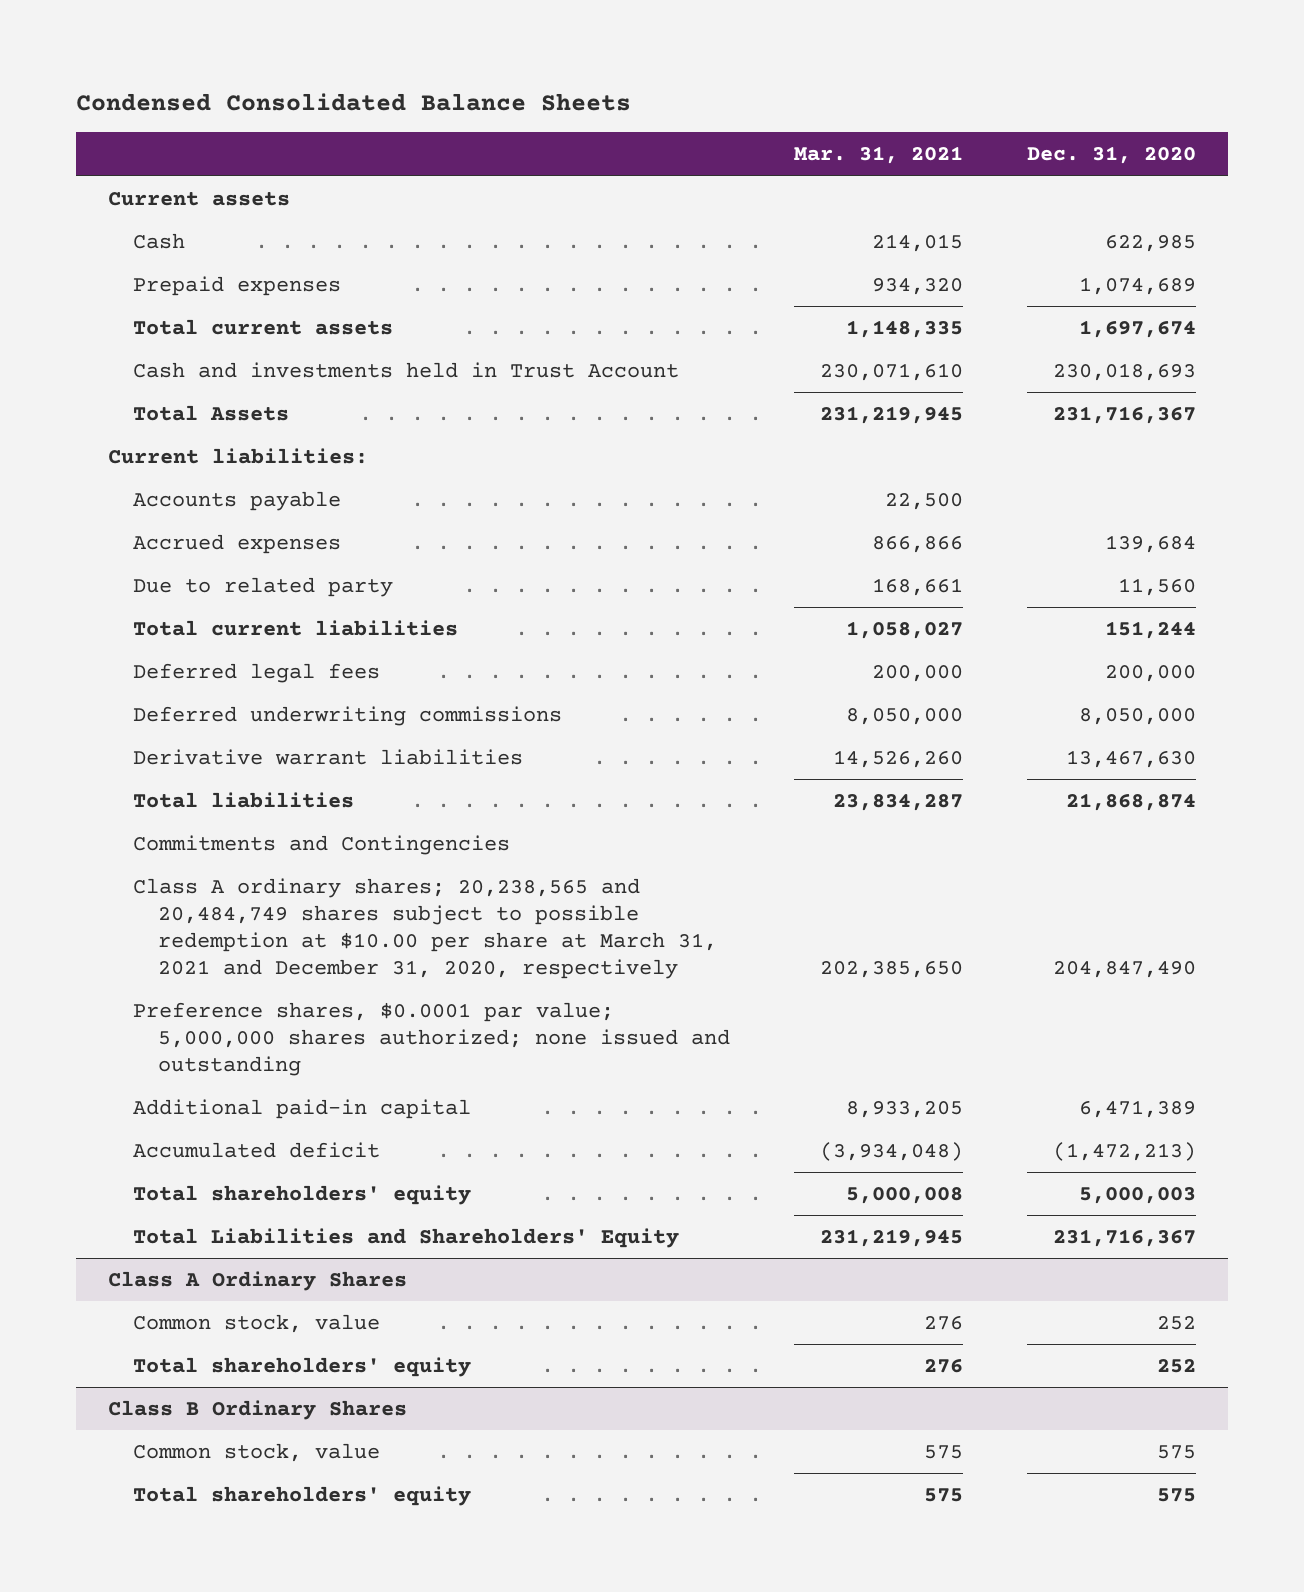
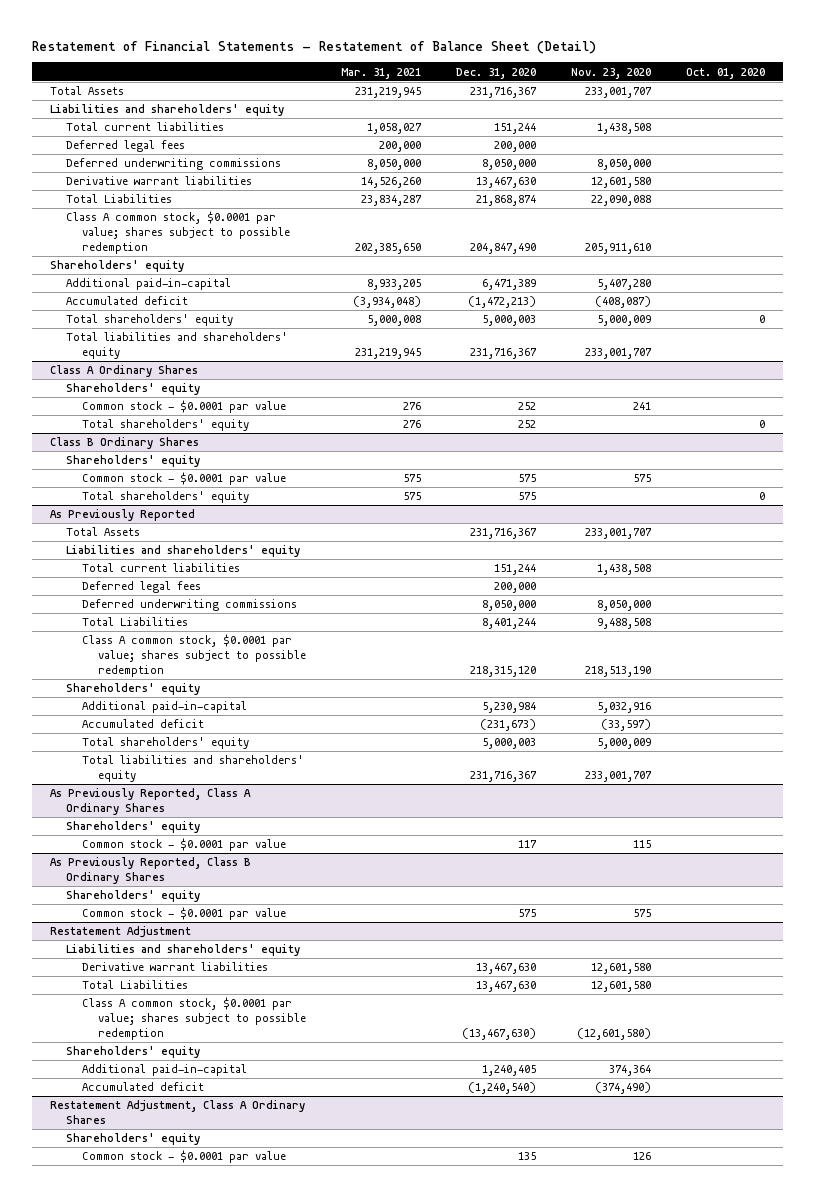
[76,93,632,112] Condensed Consolidated Balance Sheets -> [32,40,597,54] Restatement of Financial Statements - Restatement of Balance Sheet (Detail)
none -> [571,67,652,79] Nov. 23, 2020
none -> [686,67,766,79] Oct. 01, 2020
[108,192,291,207] Current assets -> none
[133,233,186,250] Cash -> none
[133,276,342,297] Prepaid expenses -> none
[133,319,394,336] Total current assets -> none
[133,362,680,379] Cash and investments held in Trust Account -> none
[108,448,369,465] Current liabilities: -> none
[133,491,342,512] Accounts payable -> none
[133,534,342,555] Accrued expenses -> none
[133,577,394,598] Due to related party -> none
none -> [49,104,284,117] Liabilities and shareholders' equity
[133,835,511,856] Commitments and Contingencies -> none
[133,1002,731,1077] Preference shares, $0.0001 par value; 5,000,000 shares authorized; none issued and outstanding -> none
[133,792,355,809] Total liabilities -> [66,194,173,204] Total Liabilities
[133,878,718,980] Class A ordinary shares; 20,238,565 and 20,484,749 shares subject to possible redemption at $10.00 per share at March 31, 2021 and December 31, 2020, respectively -> [66,211,291,255] Class A common stock, $0.0001 par value; shares subject to possible redemption
none -> [49,260,184,273] Shareholders' equity
[133,1099,472,1120] Additional paid-in capital -> [66,278,232,291] Additional paid-in-capital
[133,1228,680,1249] Total Liabilities and Shareholders' Equity -> [66,332,289,360] Total liabilities and shareholders' equity
none -> [66,383,201,396] Shareholders' equity
[133,1314,381,1334] Common stock, value -> [82,400,287,414] Common stock - $0.0001 par value
none -> [66,455,201,468] Shareholders' equity
[133,1443,381,1463] Common stock, value -> [82,472,287,486] Common stock - $0.0001 par value
none -> [49,509,195,522] As Previously Reported
none -> [66,527,141,537] Total Assets
none -> [66,545,301,558] Liabilities and shareholders' equity
none -> [82,563,241,573] Total current liabilities
none -> [82,581,202,594] Deferred legal fees
none -> [82,599,298,612] Deferred underwriting commissions
none -> [82,617,189,627] Total Liabilities
none -> [82,634,307,678] Class A common stock, $0.0001 par value; shares subject to possible redemption
none -> [66,683,201,696] Shareholders' equity
none -> [82,701,248,714] Additional paid-in-capital
none -> [82,719,205,729] Accumulated deficit
none -> [82,737,250,750] Total shareholders' equity
none -> [82,755,305,783] Total liabilities and shareholders' equity
none -> [49,788,251,816] As Previously Reported, Class A Ordinary Shares
none -> [66,821,201,834] Shareholders' equity
none -> [82,838,287,852] Common stock - $0.0001 par value
none -> [49,857,251,885] As Previously Reported, Class B Ordinary Shares
none -> [66,890,201,903] Shareholders' equity
none -> [82,907,287,921] Common stock - $0.0001 par value
none -> [49,926,191,939] Restatement Adjustment
none -> [66,944,301,957] Liabilities and shareholders' equity
none -> [82,962,269,972] Derivative warrant liabilities
none -> [82,980,189,990] Total Liabilities
none -> [82,997,307,1041] Class A common stock, $0.0001 par value; shares subject to possible redemption
none -> [66,1046,201,1059] Shareholders' equity
none -> [82,1064,248,1077] Additional paid-in-capital
none -> [82,1082,205,1092] Accumulated deficit
none -> [49,1100,305,1125] Restatement Adjustment, Class A Ordinary Shares
none -> [66,1133,201,1146] Shareholders' equity
none -> [82,1150,287,1164] Common stock - $0.0001 par value

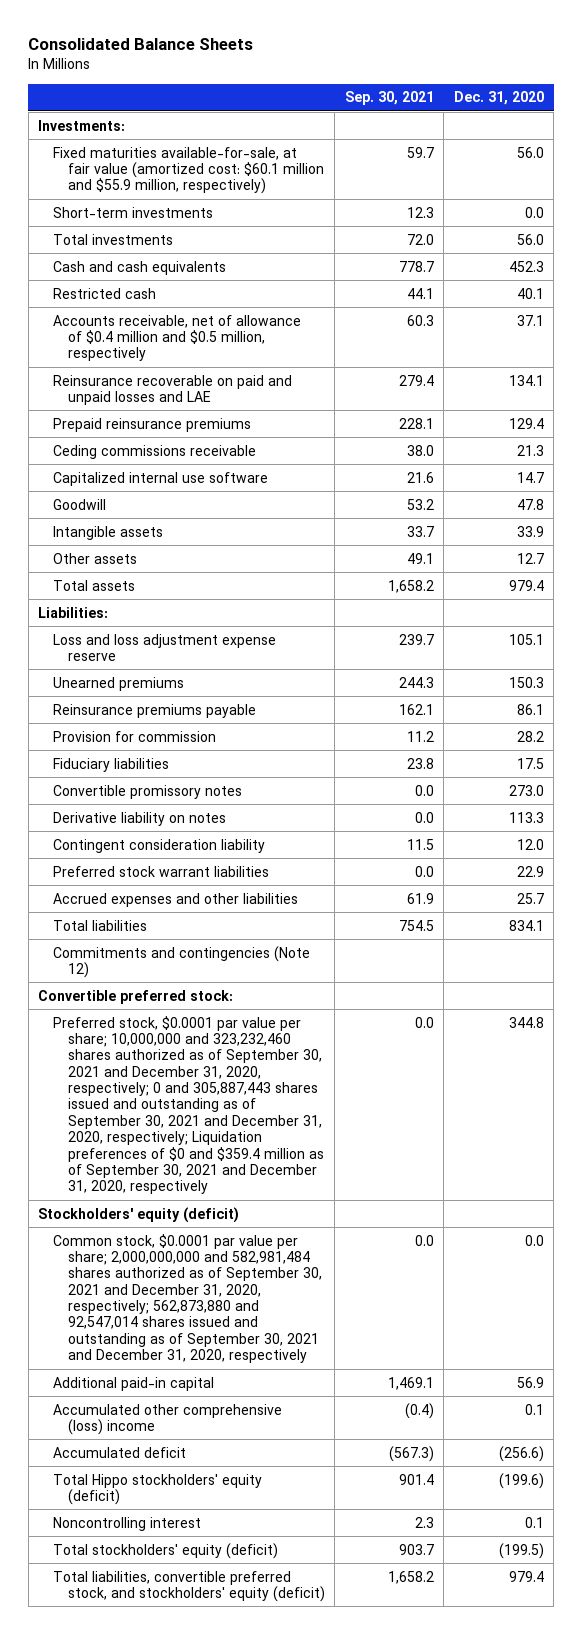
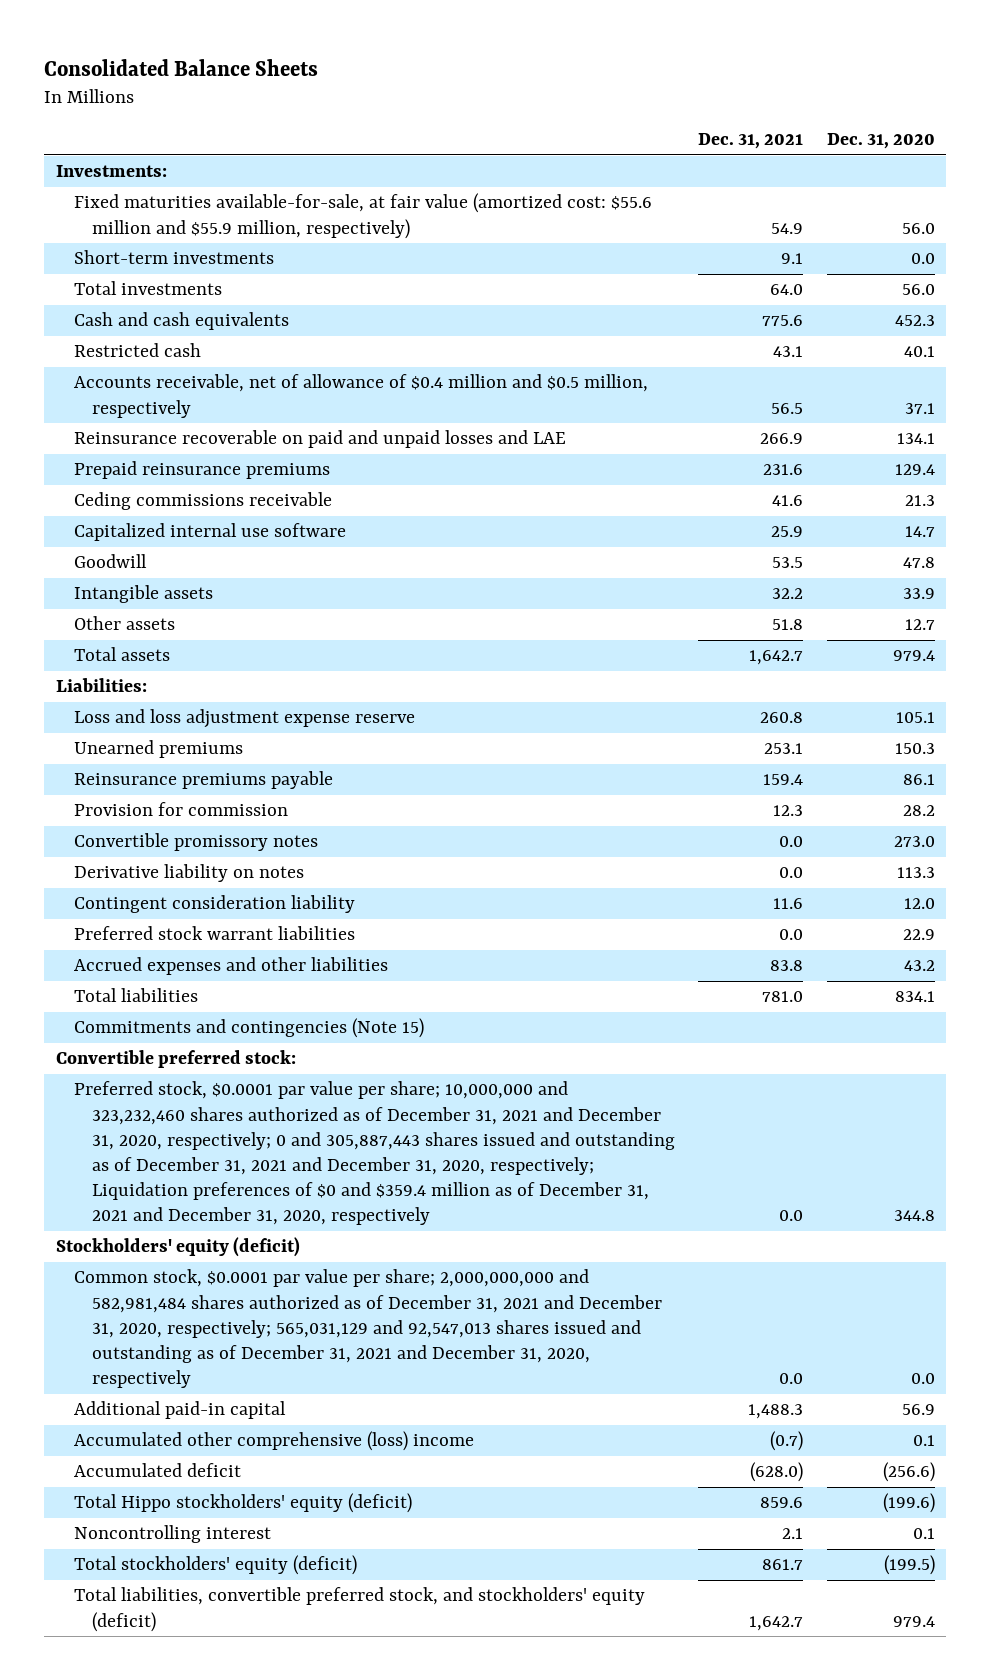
[344,91,434,106] Sep. 30, 2021 -> none
none -> [698,132,804,149] Dec. 31, 2021
[53,146,324,195] Fixed maturities available-for-sale, at fair value (amortized cost: $60.1 million and $55.9 million, respectively) -> [74,193,653,239] Fixed maturities available-for-sale, at fair value (amortized cost: $55.6 million and $55.9 million, respectively)
[53,757,170,772] Fiduciary liabilities -> none
[516,892,544,904] 25.7 -> [903,960,935,972] 43.2
[53,945,311,978] Commitments and contingencies (Note 12) -> [74,1018,425,1039] Commitments and contingencies (Note 15)
[53,1015,324,1195] Preferred stock, $0.0001 par value per share; 10,000,000 and 323,232,460 shares authorized as of September 30, 2021 and December 31, 2020, respectively; 0 and 305,887,443 shares issued and outstanding as of September 30, 2021 and December 31, 2020, respectively; Liquidation preferences of $0 and $359.4 million as of September 30, 2021 and December 31, 2020, respectively -> [74,1081,676,1225] Preferred stock, $0.0001 par value per share; 10,000,000 and 323,232,460 shares authorized as of December 31, 2021 and December 31, 2020, respectively; 0 and 305,887,443 shares issued and outstanding as of December 31, 2021 and December 31, 2020, respectively; Liquidation preferences of $0 and $359.4 million as of December 31, 2021 and December 31, 2020, respectively
[53,1233,322,1364] Common stock, $0.0001 par value per share; 2,000,000,000 and 582,981,484 shares authorized as of September 30, 2021 and December 31, 2020, respectively; 562,873,880 and 92,547,014 shares issued and outstanding as of September 30, 2021 and December 31, 2020, respectively -> [74,1269,663,1388] Common stock, $0.0001 par value per share; 2,000,000,000 and 582,981,484 shares authorized as of December 31, 2021 and December 31, 2020, respectively; 565,031,129 and 92,547,013 shares issued and outstanding as of December 31, 2021 and December 31, 2020, respectively

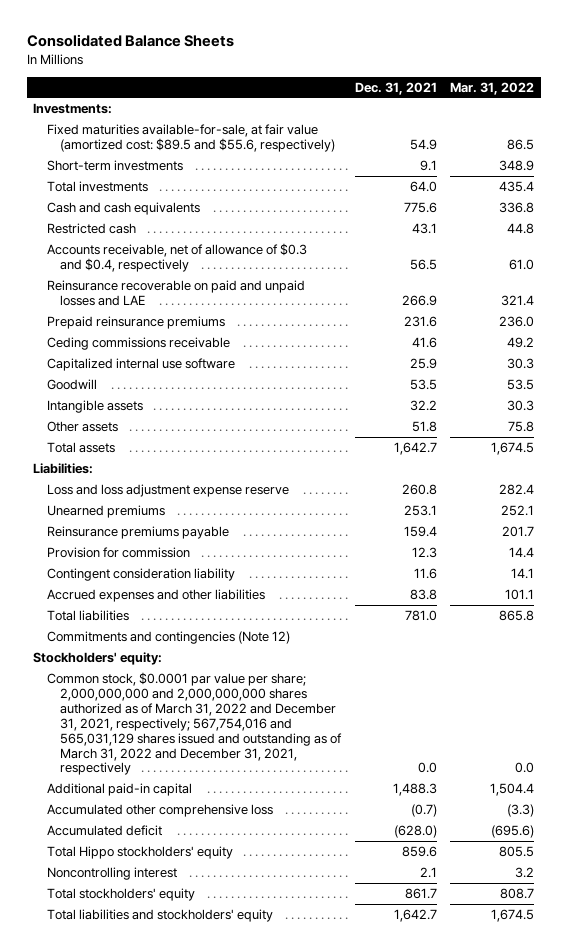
[826,132,935,149] Dec. 31, 2020 -> none
none -> [450,81,535,95] Mar. 31, 2022
[74,193,653,239] Fixed maturities available-for-sale, at fair value (amortized cost: $55.6 million and $55.9 million, respectively) -> [46,123,335,152] Fixed maturities available-for-sale, at fair value (amortized cost: $89.5 and $55.6, respectively)
[74,374,649,418] Accounts receivable, net of allowance of $0.4 million and $0.5 million, respectively -> [46,242,307,272] Accounts receivable, net of allowance of $0.3 and $0.4, respectively
[74,833,319,852] Convertible promissory notes -> none
[74,864,305,883] Derivative liability on notes -> none
[74,926,356,941] Preferred stock warrant liabilities -> none
[55,1050,296,1069] Convertible preferred stock: -> none
[74,1081,676,1225] Preferred stock, $0.0001 par value per share; 10,000,000 and 323,232,460 shares authorized as of December 31, 2021 and December 31, 2020, respectively; 0 and 305,887,443 shares issued and outstanding as of December 31, 2021 and December 31, 2020, respectively; Liquidation preferences of $0 and $359.4 million as of December 31, 2021 and December 31, 2020, respectively -> none
[74,1018,425,1039] Commitments and contingencies (Note 15) -> [46,630,290,644] Commitments and contingencies (Note 12)
[55,1237,300,1258] Stockholders' equity (deficit) -> [33,651,163,665] Stockholders' equity:
[74,1269,663,1388] Common stock, $0.0001 par value per share; 2,000,000,000 and 582,981,484 shares authorized as of December 31, 2021 and December 31, 2020, respectively; 565,031,129 and 92,547,013 shares issued and outstanding as of December 31, 2021 and December 31, 2020, respectively -> [46,671,342,776] Common stock, $0.0001 par value per share; 2,000,000,000 and 2,000,000,000 shares authorized as of March 31, 2022 and December 31, 2021, respectively; 567,754,016 and 565,031,129 shares issued and outstanding as of March 31, 2022 and December 31, 2021, respectively
[74,1431,475,1452] Accumulated other comprehensive (loss) income -> [46,803,273,817] Accumulated other comprehensive loss
[74,1493,413,1514] Total Hippo stockholders' equity (deficit) -> [46,845,233,859] Total Hippo stockholders' equity
[74,1555,358,1576] Total stockholders' equity (deficit) -> [46,887,195,901] Total stockholders' equity
[74,1587,646,1632] Total liabilities, convertible preferred stock, and stockholders' equity (deficit) -> [46,908,273,922] Total liabilities and stockholders' equity

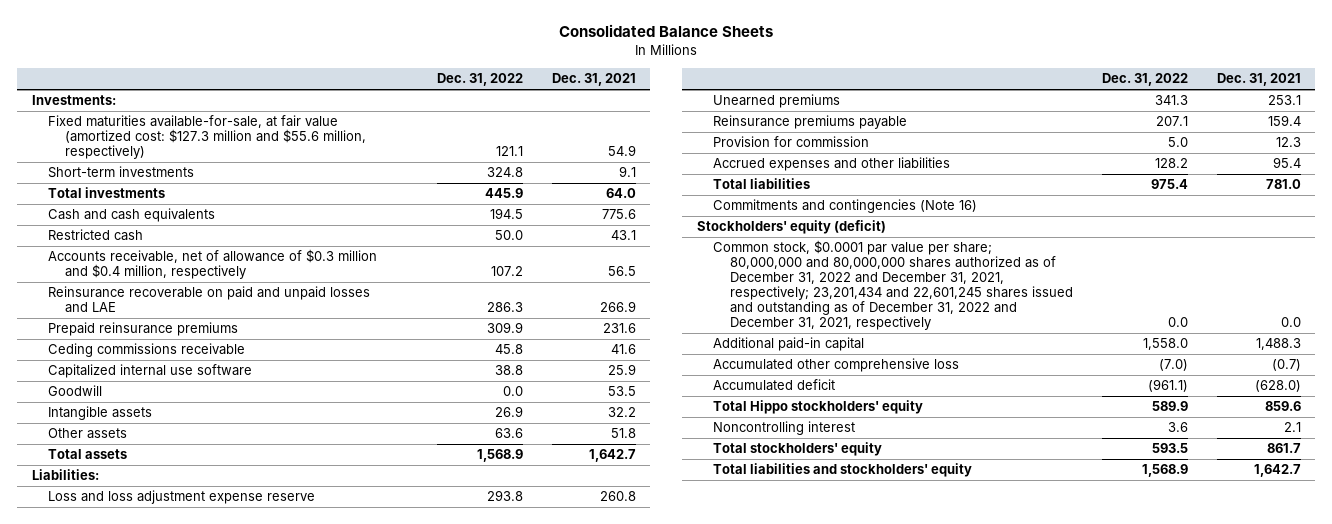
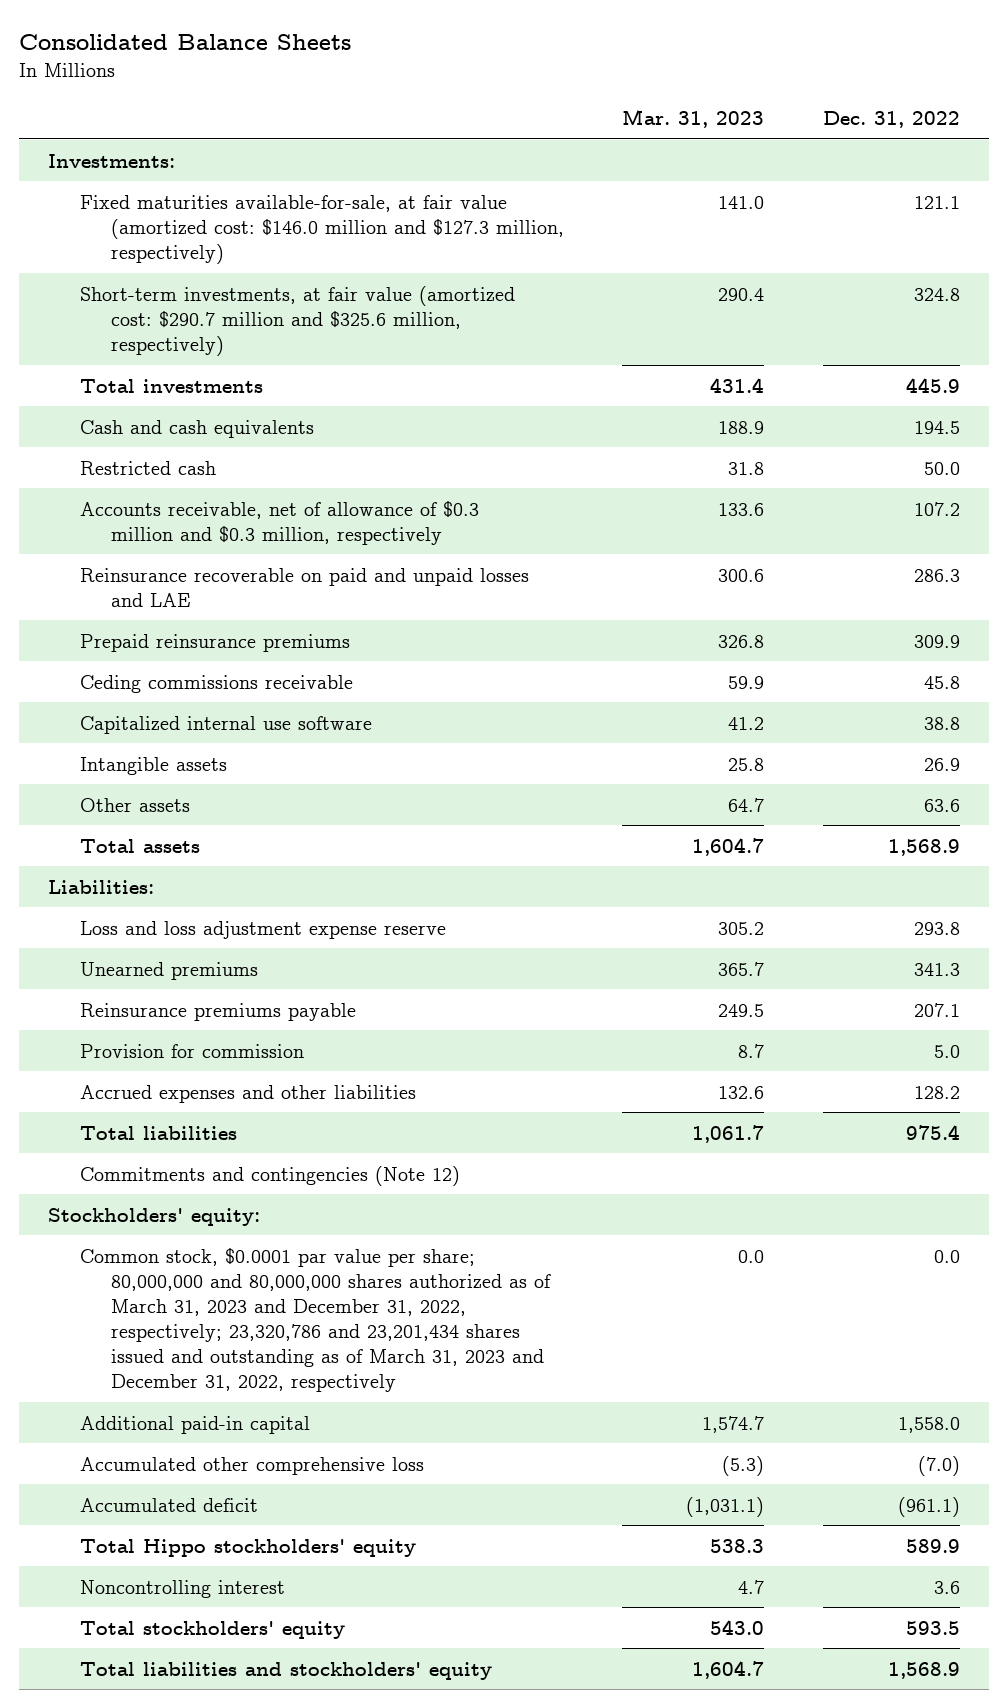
[551,73,636,87] Dec. 31, 2021 -> none
none -> [622,109,765,129] Mar. 31, 2023
[48,115,367,160] Fixed maturities available-for-sale, at fair value (amortized cost: $127.3 million and $55.6 million, respectively) -> [79,194,565,264] Fixed maturities available-for-sale, at fair value (amortized cost: $146.0 million and $127.3 million, respectively)
[48,166,195,179] Short-term investments -> [79,285,515,356] Short-term investments, at fair value (amortized cost: $290.7 million and $325.6 million, respectively)
[48,249,378,280] Accounts receivable, net of allowance of $0.3 million and $0.4 million, respectively -> [79,500,479,545] Accounts receivable, net of allowance of $0.3 million and $0.3 million, respectively
[48,385,103,397] Goodwill -> none
[713,199,978,214] Commitments and contingencies (Note 16) -> [79,1165,460,1186] Commitments and contingencies (Note 12)
[696,220,886,235] Stockholders' equity (deficit) -> [47,1207,260,1226] Stockholders' equity:
[713,240,1074,330] Common stock, $0.0001 par value per share; 80,000,000 and 80,000,000 shares authorized as of December 31, 2022 and December 31, 2021, respectively; 23,201,434 and 22,601,245 shares issued and outstanding as of December 31, 2022 and December 31, 2021, respectively -> [79,1247,552,1393] Common stock, $0.0001 par value per share; 80,000,000 and 80,000,000 shares authorized as of March 31, 2023 and December 31, 2022, respectively; 23,320,786 and 23,201,434 shares issued and outstanding as of March 31, 2023 and December 31, 2022, respectively

